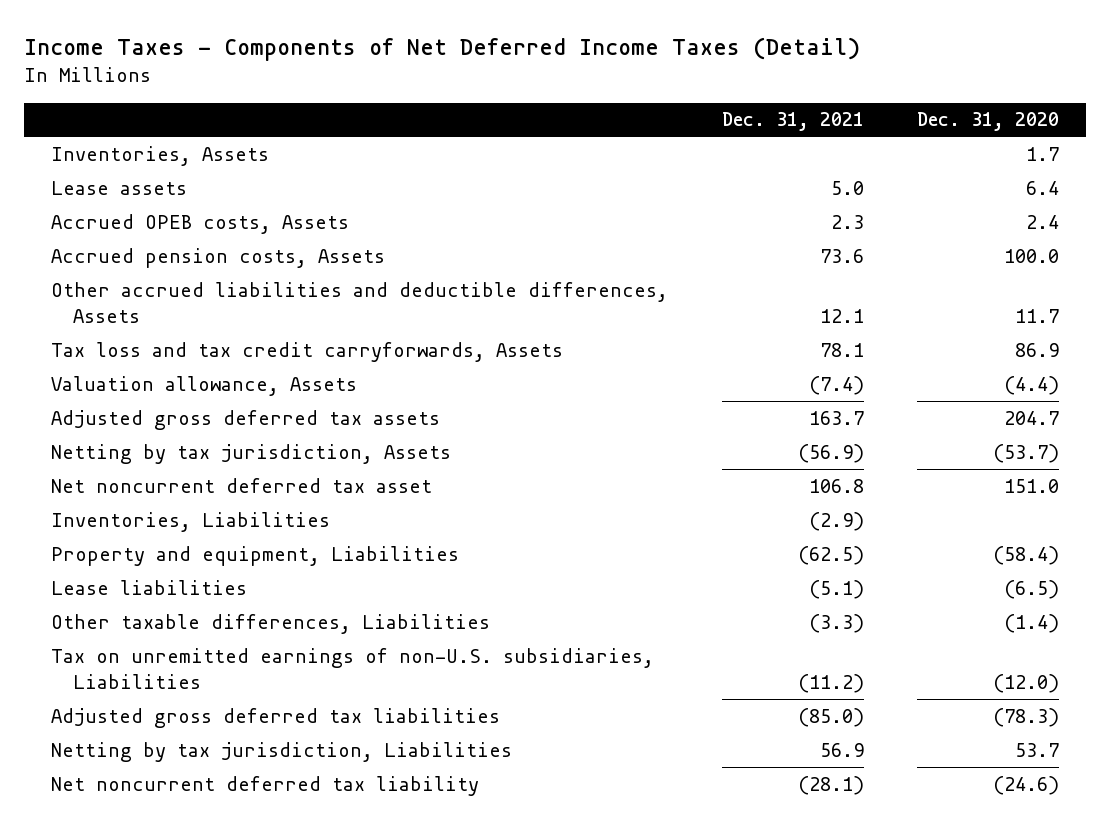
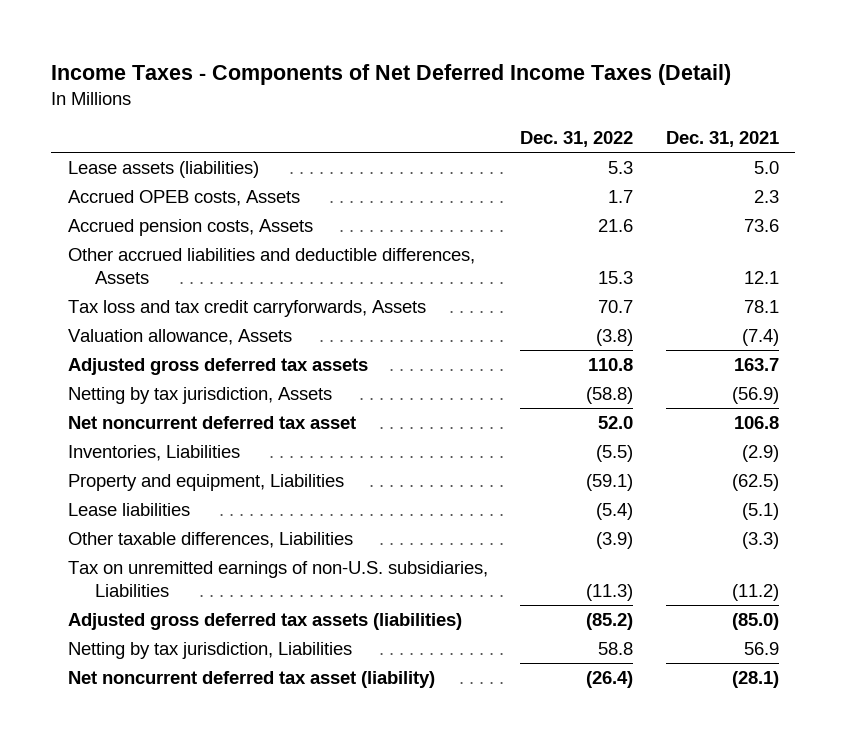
[917,112,1060,132] Dec. 31, 2020 -> none
none -> [520,131,634,148] Dec. 31, 2022
[50,145,269,166] Inventories, Assets -> none
[50,180,187,195] Lease assets -> [67,160,259,178] Lease assets (liabilities)
[50,707,500,728] Adjusted gross deferred tax liabilities -> [67,612,462,630] Adjusted gross deferred tax assets (liabilities)
[50,775,479,796] Net noncurrent deferred tax liability -> [67,670,435,688] Net noncurrent deferred tax asset (liability)

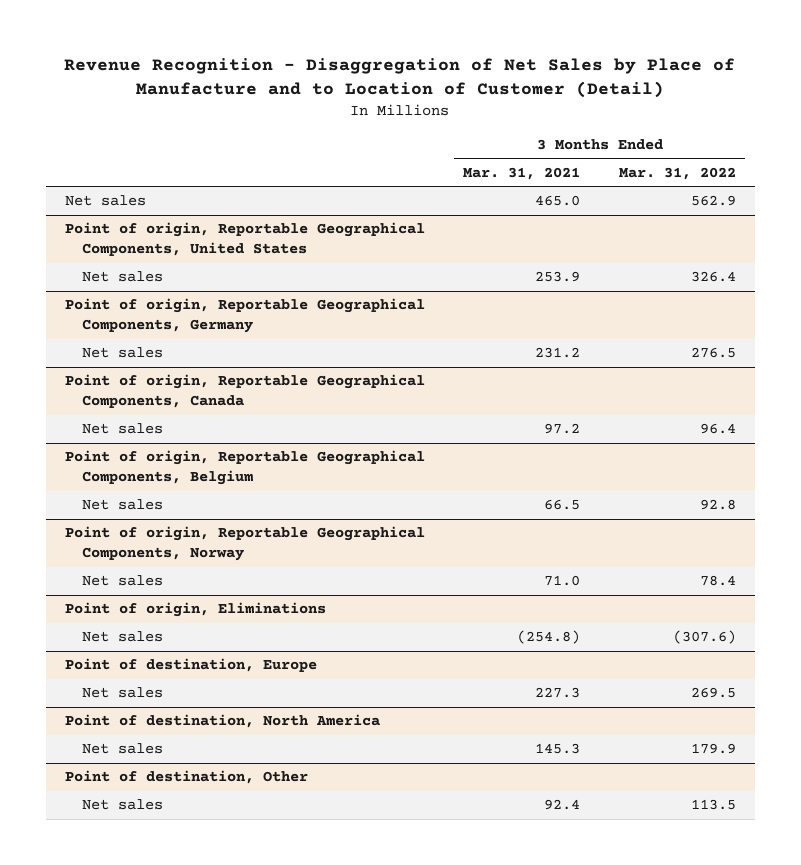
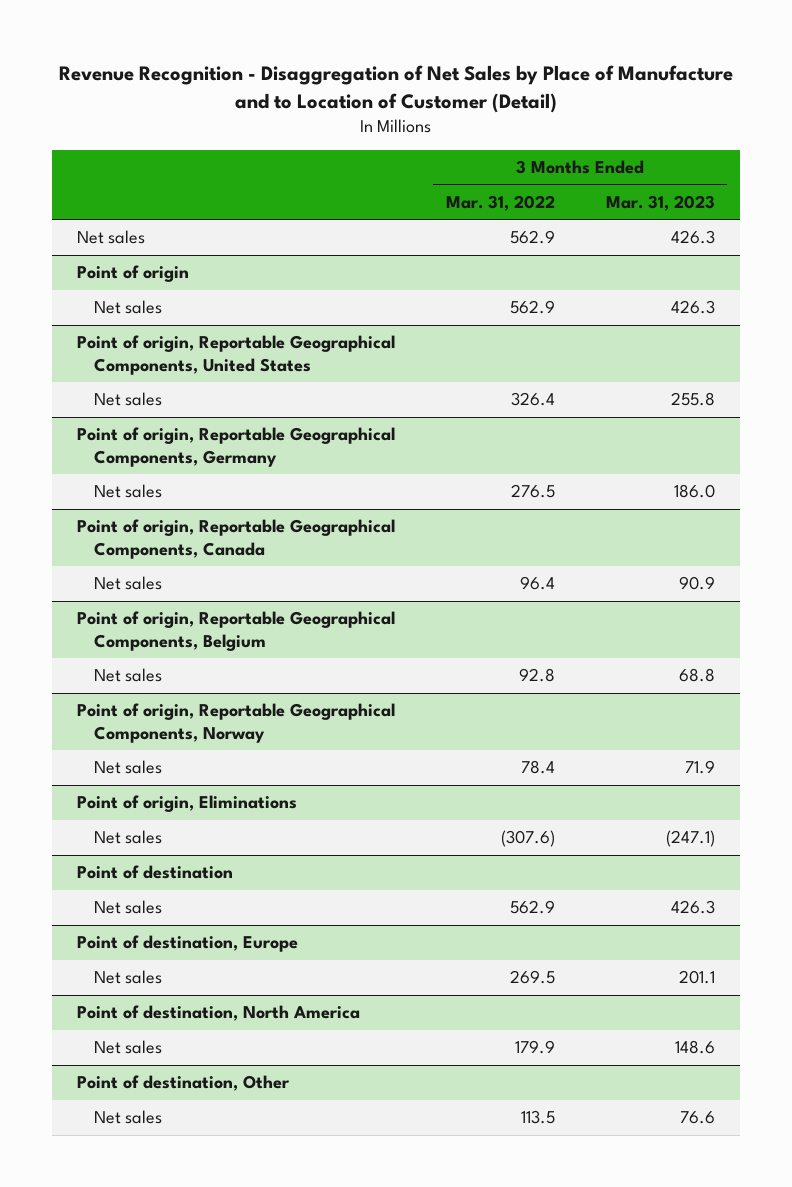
[463,166,581,180] Mar. 31, 2021 -> none
none -> [605,195,715,212] Mar. 31, 2023
none -> [77,265,190,283] Point of origin
none -> [94,300,163,315] Net sales
none -> [77,865,234,880] Point of destination
none -> [94,900,163,915] Net sales

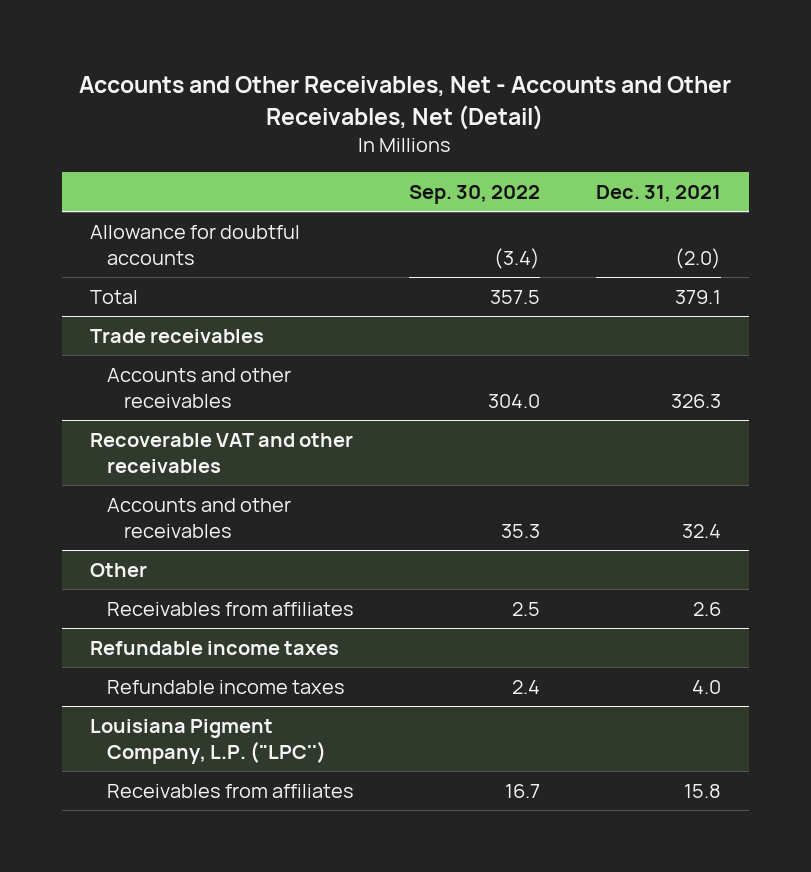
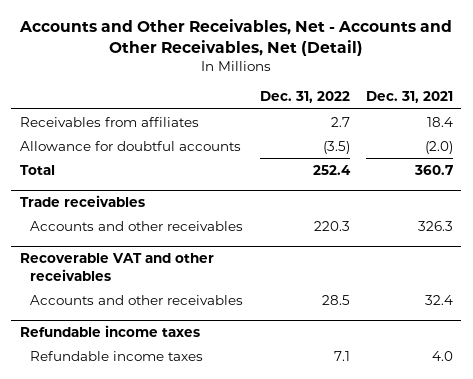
[409,184,541,204] Sep. 30, 2022 -> none
none -> [259,91,350,104] Dec. 31, 2022
none -> [19,116,199,127] Receivables from affiliates
[674,289,721,304] 379.1 -> [414,164,454,175] 360.7
[89,562,147,577] Other -> none
[106,601,354,616] Receivables from affiliates -> none
[89,718,326,764] Louisiana Pigment Company, L.P. ("LPC'') -> none
[106,783,354,798] Receivables from affiliates -> none

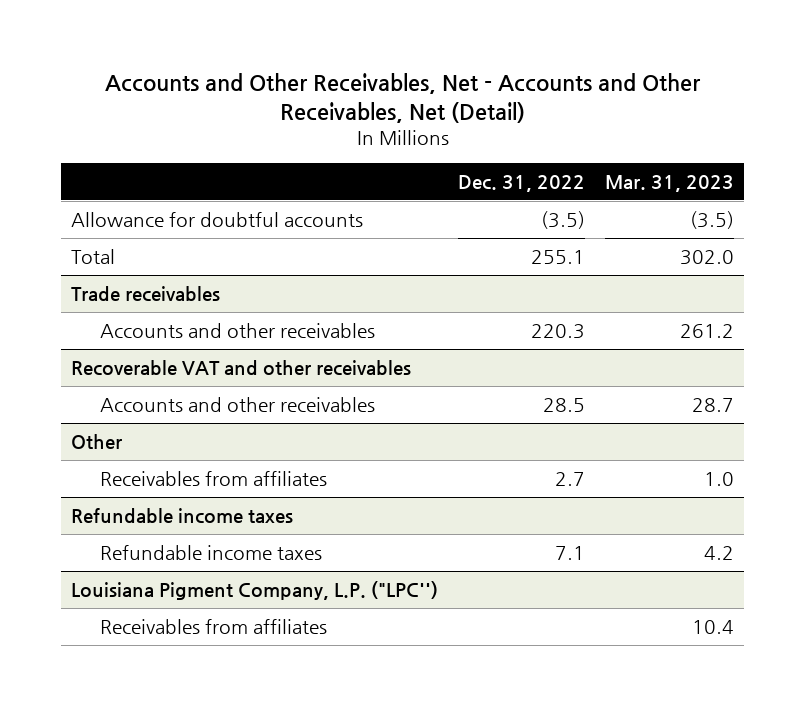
[366,91,454,104] Dec. 31, 2021 -> none
none -> [605,174,735,192] Mar. 31, 2023
[19,116,199,127] Receivables from affiliates -> none
[312,164,351,175] 252.4 -> [531,249,586,264] 255.1
none -> [71,433,123,449] Other
none -> [100,470,328,486] Receivables from affiliates
none -> [71,580,439,600] Louisiana Pigment Company, L.P. ("LPC'')
none -> [100,618,328,634] Receivables from affiliates

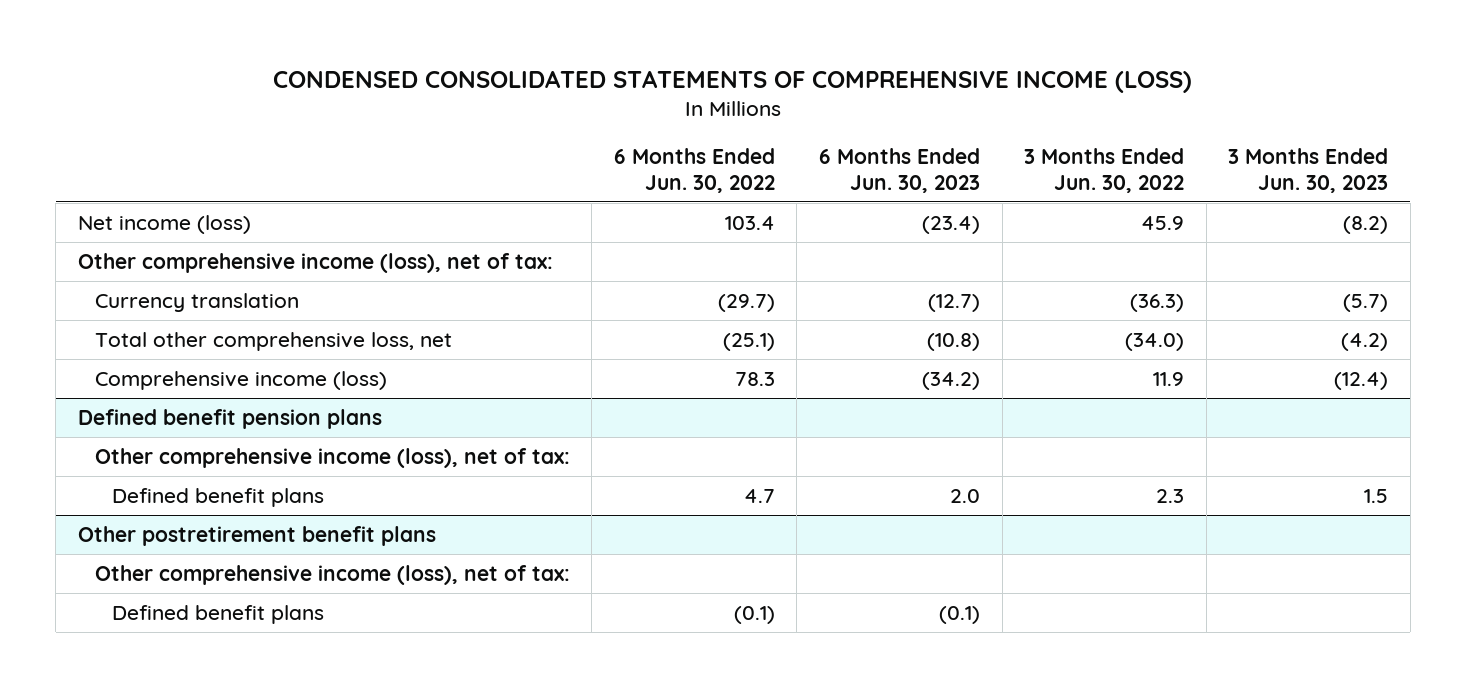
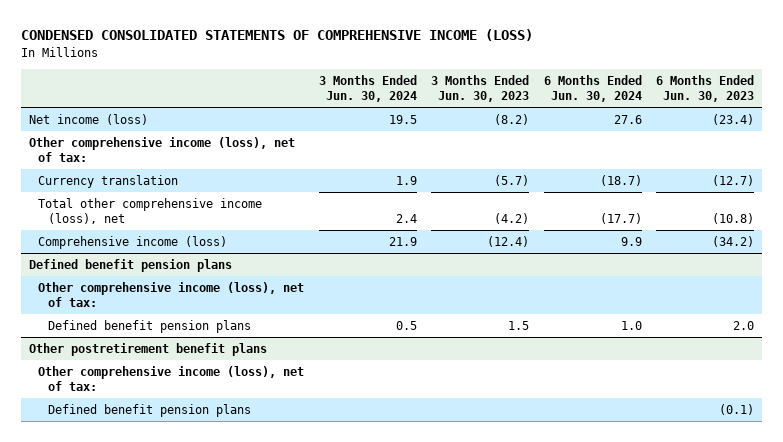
[613,148,775,193] 6 Months Ended Jun. 30, 2022 -> none
[1024,148,1185,193] 3 Months Ended Jun. 30, 2022 -> none
none -> [318,75,417,103] 3 Months Ended Jun. 30, 2024
none -> [543,75,642,103] 6 Months Ended Jun. 30, 2024
[94,331,452,351] Total other comprehensive loss, net -> [38,198,263,225] Total other comprehensive income (loss), net
[112,487,325,507] Defined benefit plans -> [48,320,252,334] Defined benefit pension plans
[112,604,325,624] Defined benefit plans -> [48,404,252,418] Defined benefit pension plans

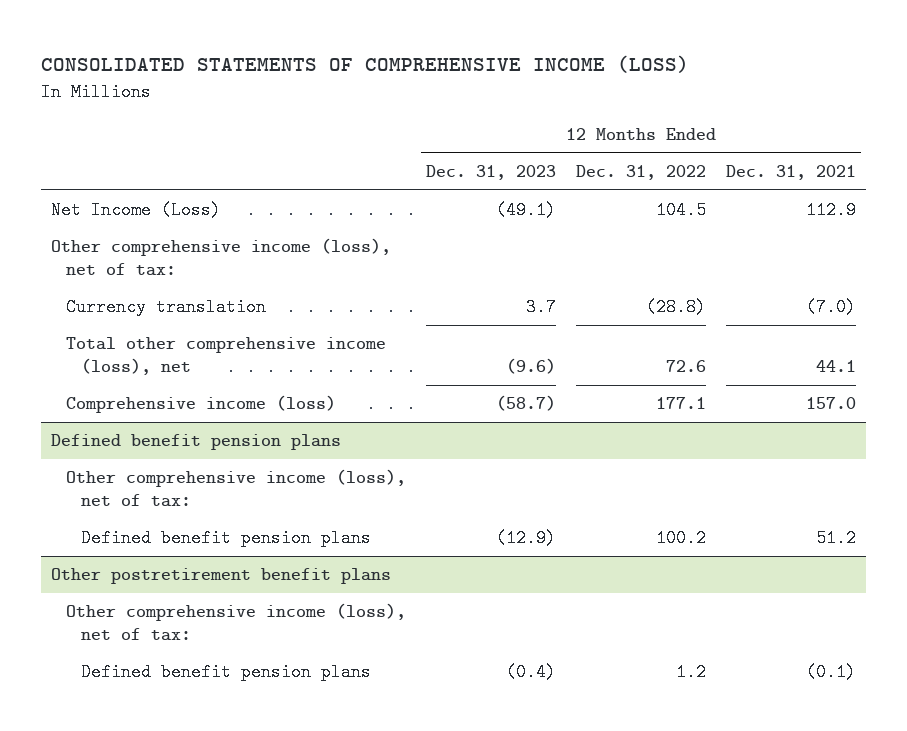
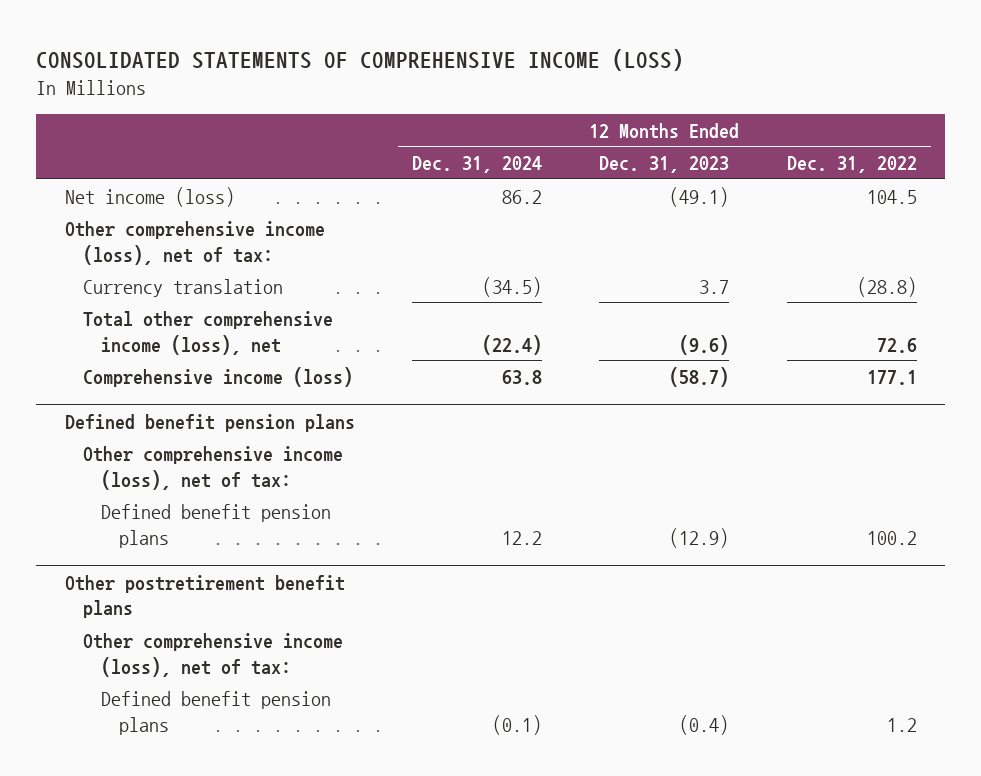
[725,165,856,181] Dec. 31, 2021 -> none
none -> [411,156,542,174] Dec. 31, 2024
[51,201,222,220] Net Income (Loss) -> [64,186,235,207] Net income (loss)

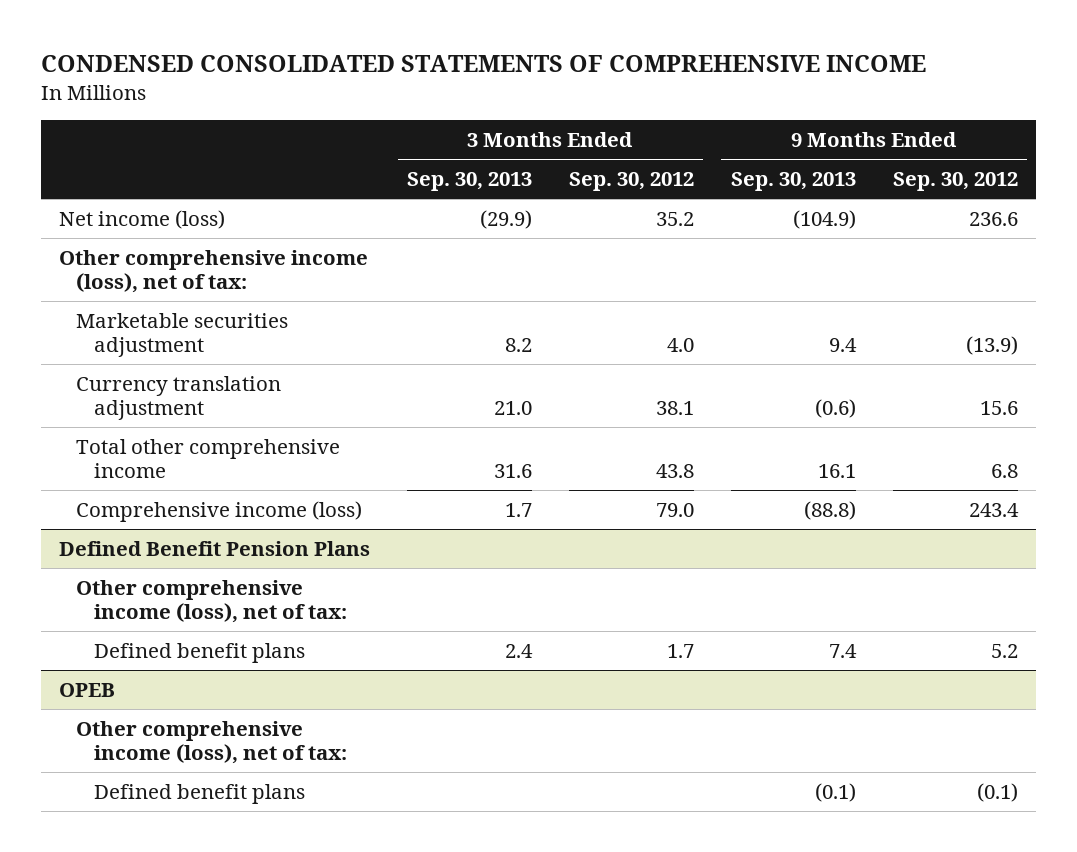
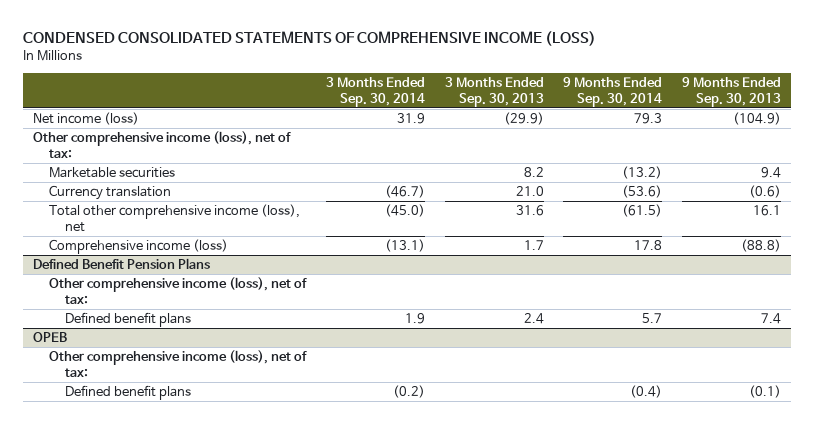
[40,55,926,73] CONDENSED CONSOLIDATED STATEMENTS OF COMPREHENSIVE INCOME -> [22,30,596,46] CONDENSED CONSOLIDATED STATEMENTS OF COMPREHENSIVE INCOME (LOSS)
[568,172,694,192] Sep. 30, 2012 -> none
[892,172,1018,192] Sep. 30, 2012 -> none
none -> [325,76,425,107] 3 Months Ended Sep. 30, 2014
none -> [563,76,663,107] 9 Months Ended Sep. 30, 2014
[76,312,289,357] Marketable securities adjustment -> [48,167,175,179] Marketable securities
[76,375,282,420] Currency translation adjustment -> [48,185,171,201] Currency translation
[76,438,341,478] Total other comprehensive income -> [48,204,300,232] Total other comprehensive income (loss), net

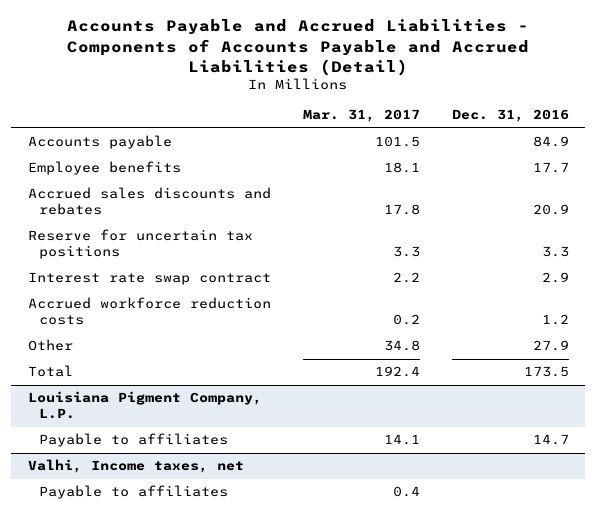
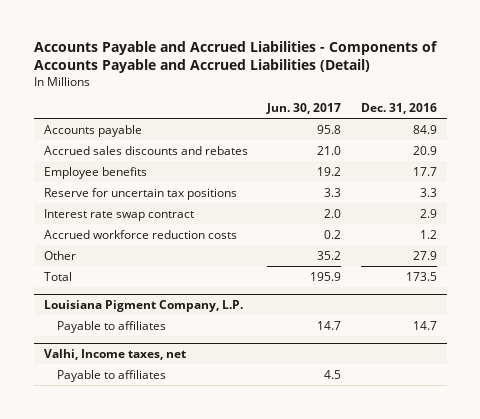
[302,109,420,123] Mar. 31, 2017 -> none
none -> [266,102,342,114] Jun. 30, 2017
[27,161,181,176] Employee benefits -> [43,166,147,179] Employee benefits

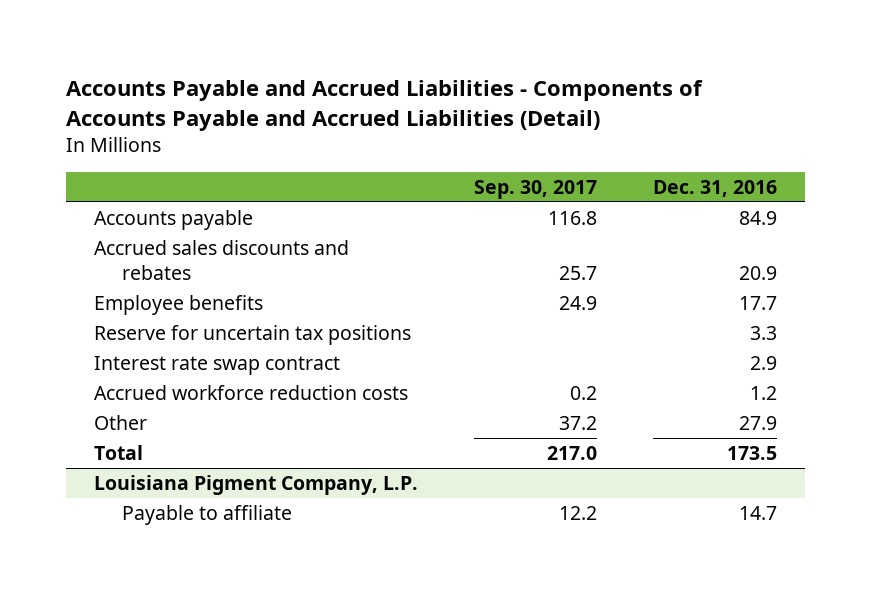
[266,102,342,114] Jun. 30, 2017 -> none
none -> [473,179,597,199] Sep. 30, 2017
[43,348,186,360] Valhi, Income taxes, net -> none
[56,369,166,382] Payable to affiliates -> none
[56,320,166,333] Payable to affiliates -> [121,504,292,525] Payable to affiliate

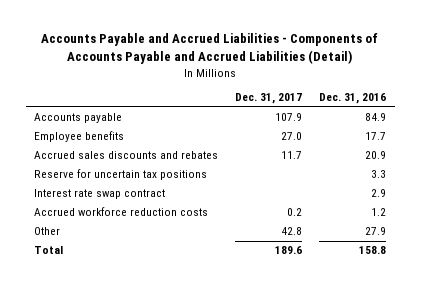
[473,179,597,199] Sep. 30, 2017 -> none
none -> [235,93,303,105] Dec. 31, 2017
[94,239,350,280] Accrued sales discounts and rebates -> [34,151,219,160] Accrued sales discounts and rebates
[94,474,419,495] Louisiana Pigment Company, L.P. -> none
[121,504,292,525] Payable to affiliate -> none
[726,445,777,460] 173.5 -> [359,246,387,255] 158.8

